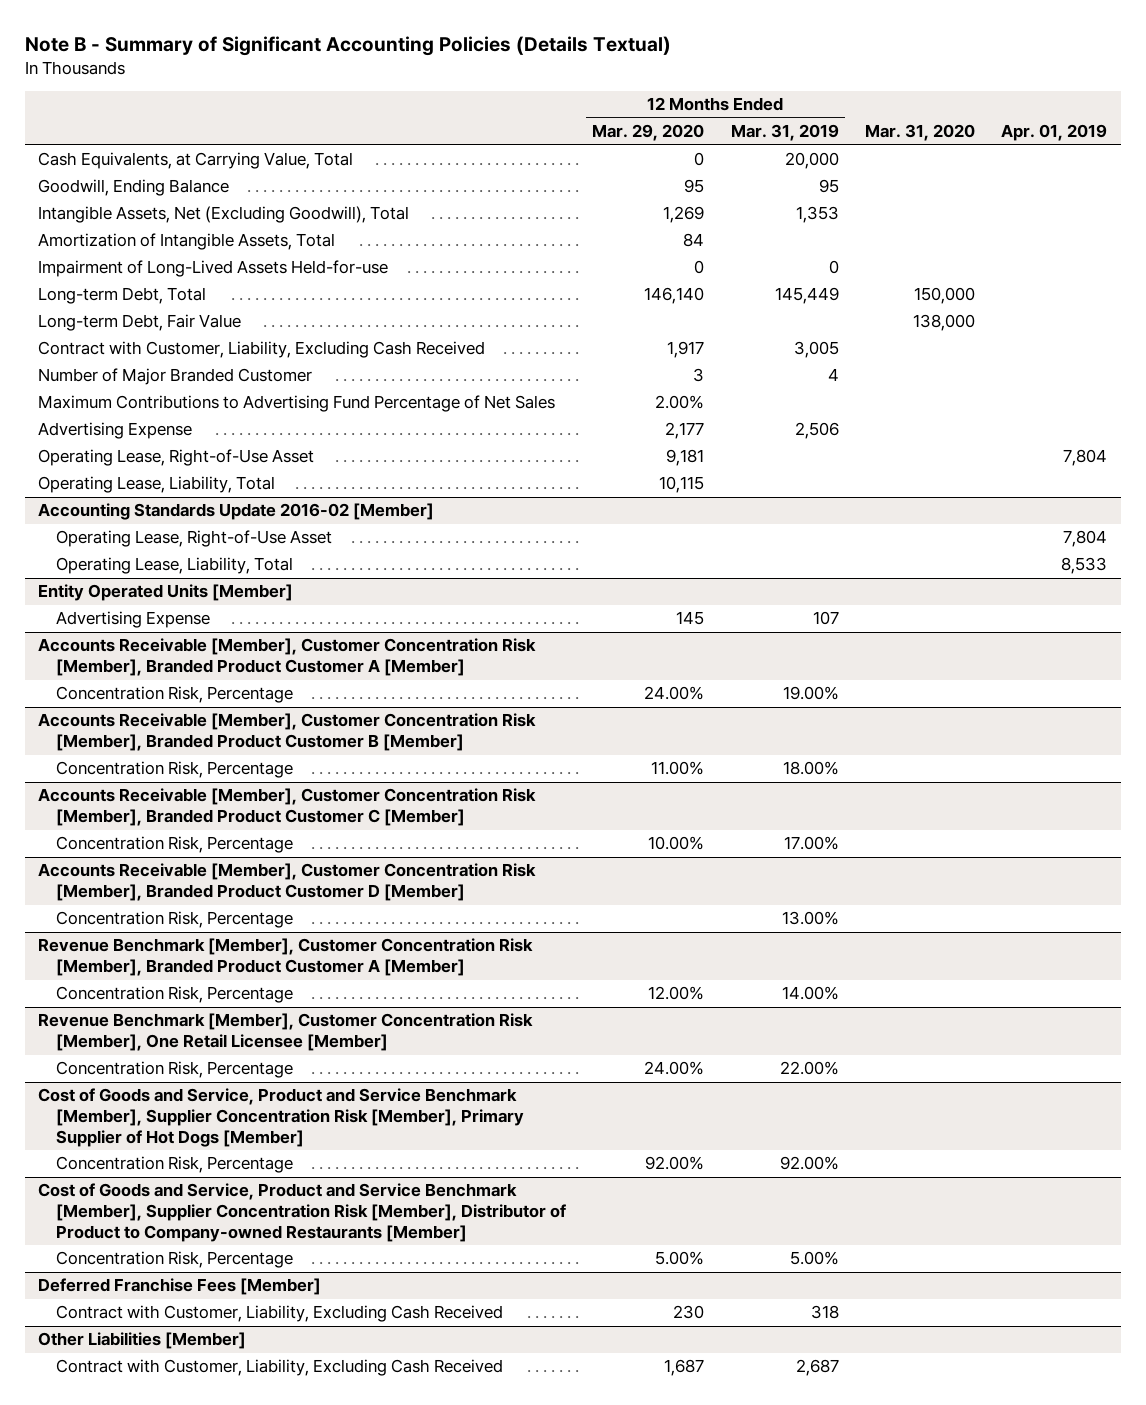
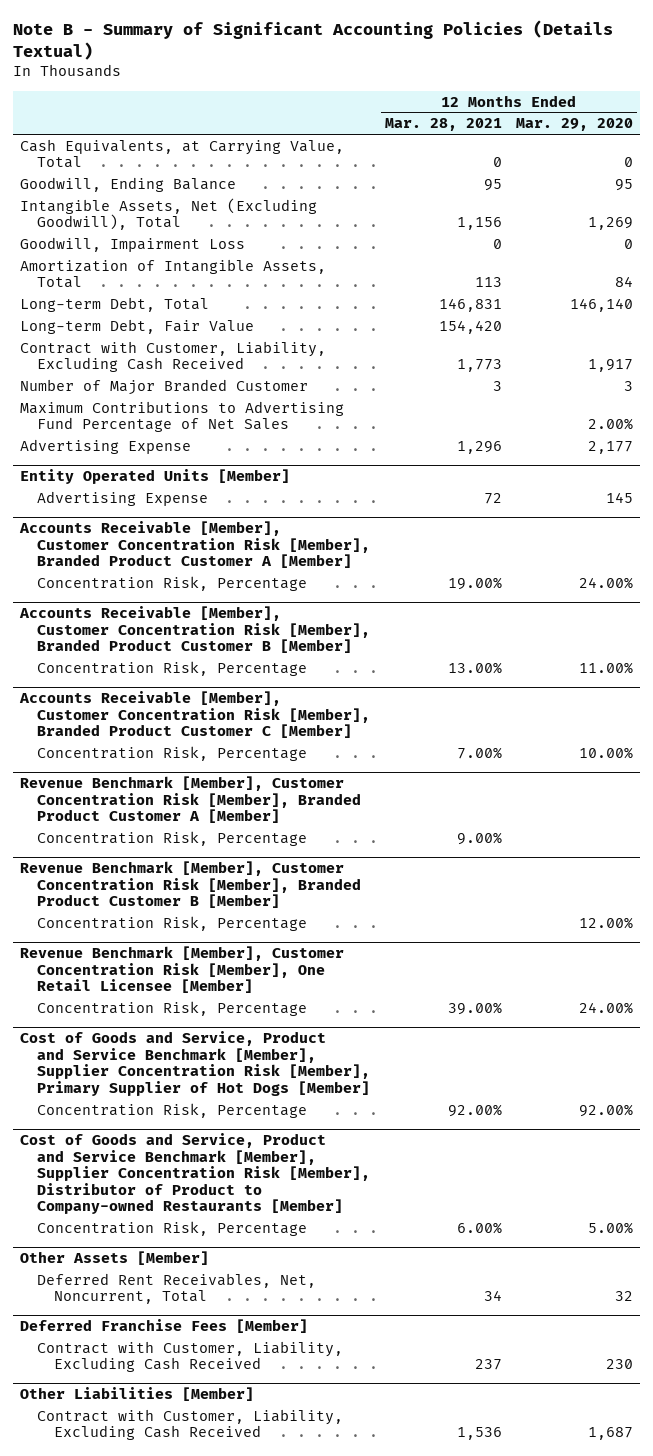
[730,124,839,142] Mar. 31, 2019 -> none
[865,124,976,142] Mar. 31, 2020 -> none
[1001,124,1108,142] Apr. 01, 2019 -> none
none -> [384,118,502,132] Mar. 28, 2021
none -> [20,236,246,252] Goodwill, Impairment Loss
[38,260,389,278] Impairment of Long-Lived Assets Held-for-use -> none
[38,449,315,467] Operating Lease, Right-of-Use Asset -> none
[38,476,276,494] Operating Lease, Liability, Total -> none
[38,503,435,521] Accounting Standards Update 2016-02 [Member] -> none
[55,530,332,548] Operating Lease, Right-of-Use Asset -> none
[55,557,293,575] Operating Lease, Liability, Total -> none
[38,863,537,902] Accounts Receivable [Member], Customer Concentration Risk [Member], Branded Product Customer D [Member] -> none
[55,911,293,929] Concentration Risk, Percentage -> none
none -> [37,830,308,846] Concentration Risk, Percentage
none -> [20,861,362,909] Revenue Benchmark [Member], Customer Concentration Risk [Member], Branded Product Customer B [Member]
none -> [20,1251,210,1266] Other Assets [Member]
none -> [37,1272,317,1305] Deferred Rent Receivables, Net, Noncurrent, Total

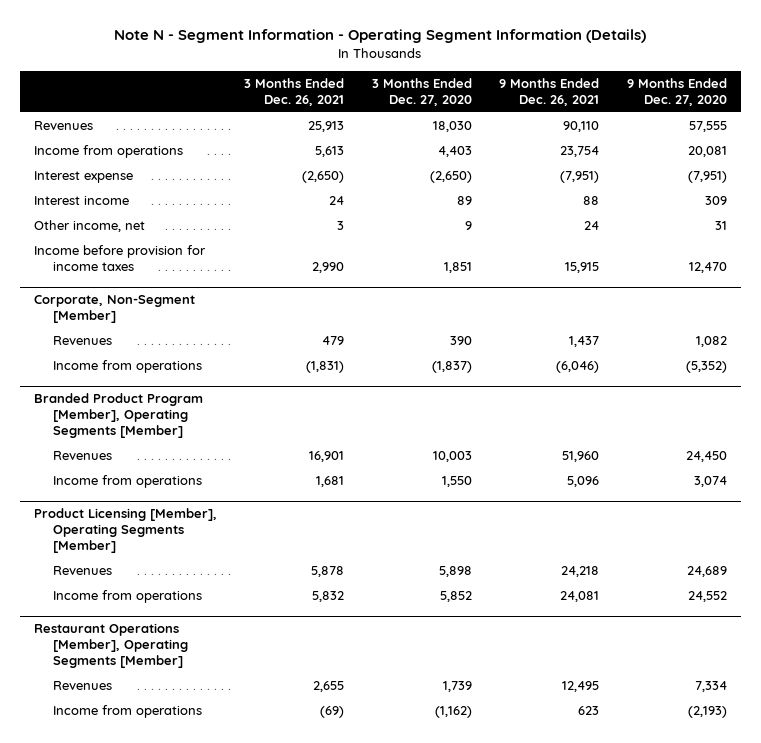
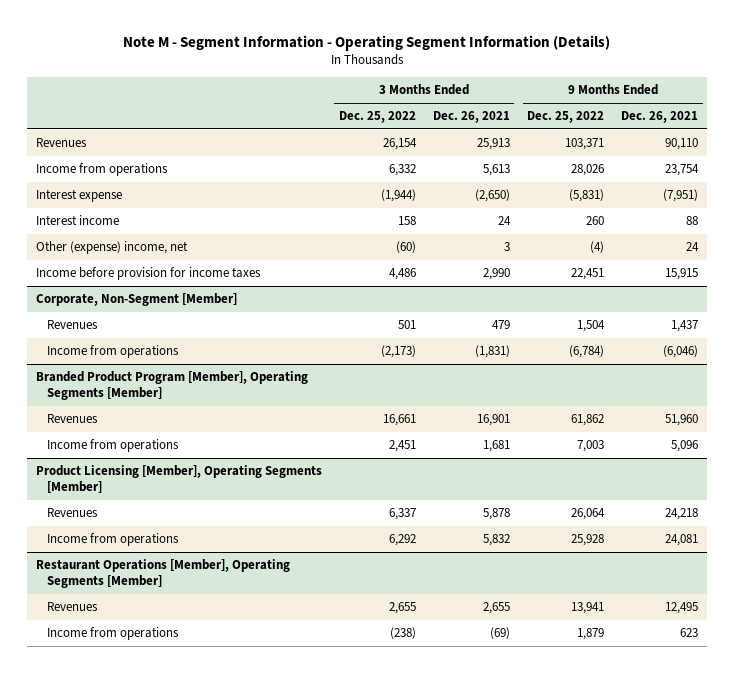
[114,29,647,44] Note N - Segment Information - Operating Segment Information (Details) -> [122,34,610,51] Note M - Segment Information - Operating Segment Information (Details)
[371,77,472,106] 3 Months Ended Dec. 27, 2020 -> none
[626,77,727,106] 9 Months Ended Dec. 27, 2020 -> none
none -> [338,111,416,124] Dec. 25, 2022
none -> [527,111,605,124] Dec. 25, 2022
[33,220,145,233] Other income, net -> [35,241,188,255] Other (expense) income, net

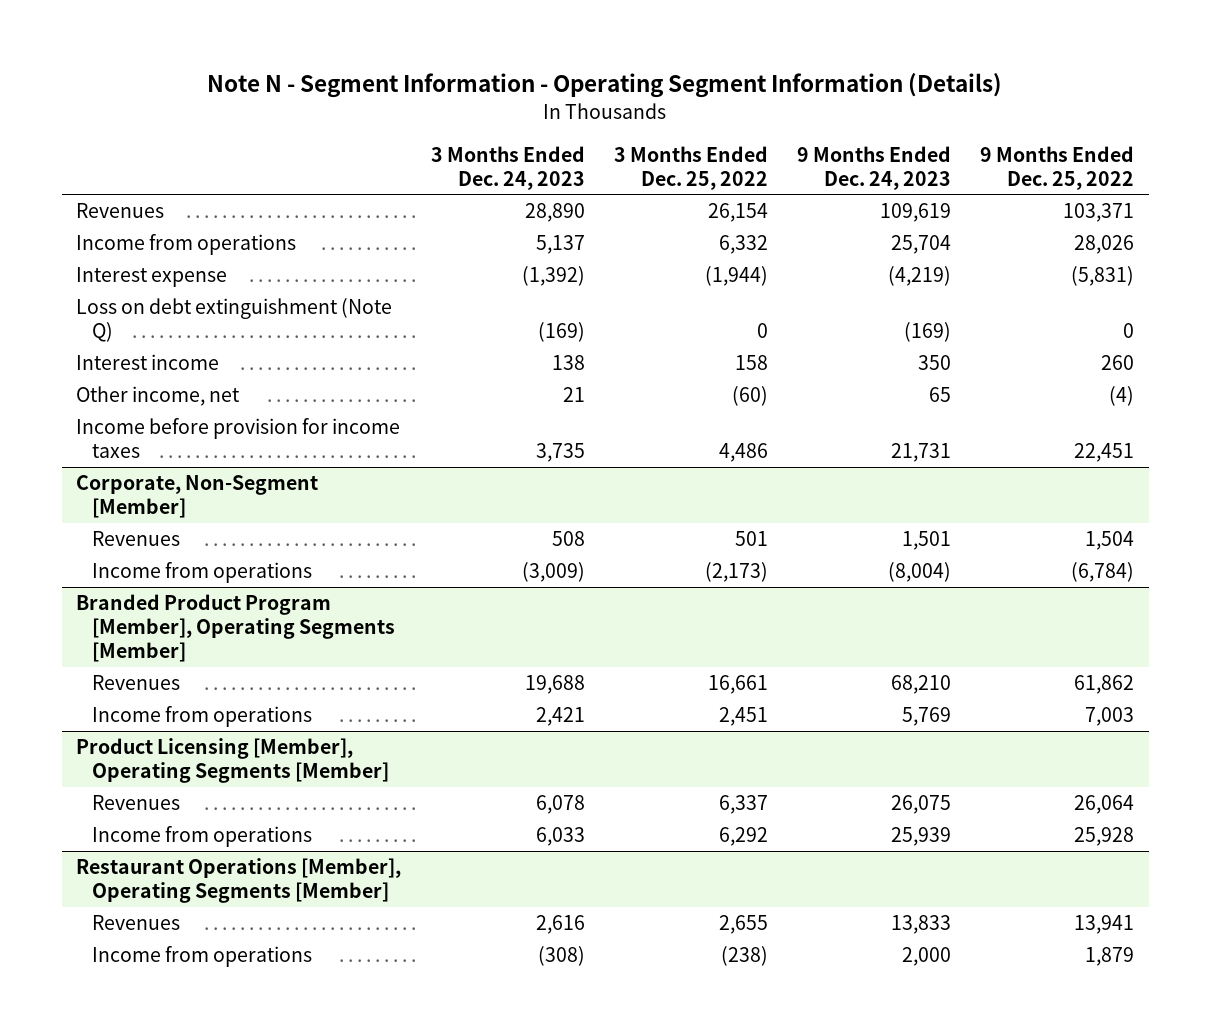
[122,34,610,51] Note M - Segment Information - Operating Segment Information (Details) -> [207,73,1003,99] Note N - Segment Information - Operating Segment Information (Details)
[432,111,510,124] Dec. 26, 2021 -> none
[621,111,699,124] Dec. 26, 2021 -> none
none -> [430,145,585,190] 3 Months Ended Dec. 24, 2023
none -> [797,145,952,190] 9 Months Ended Dec. 24, 2023
none -> [76,297,393,342] Loss on debt extinguishment (Note Q)
[35,241,188,255] Other (expense) income, net -> [76,385,241,406] Other income, net

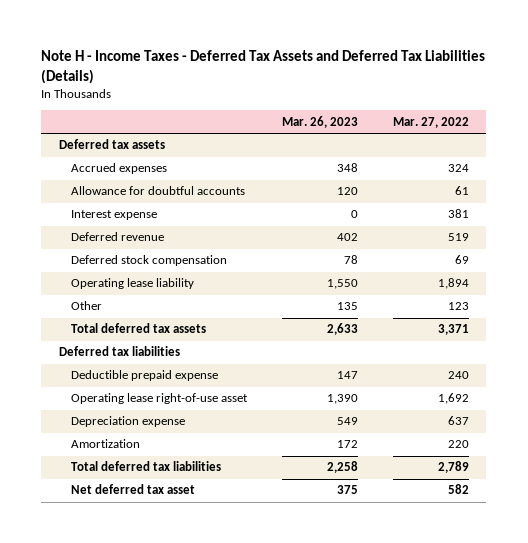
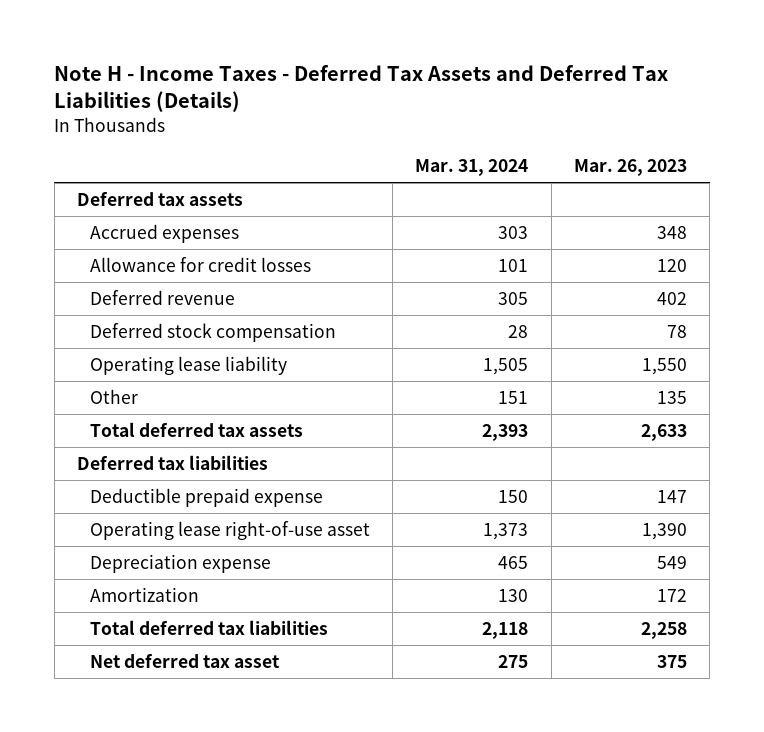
[392,116,469,128] Mar. 27, 2022 -> none
none -> [415,159,529,177] Mar. 31, 2024
[71,210,158,221] Interest expense -> none
[71,186,246,196] Allowance for doubtful accounts -> [89,256,311,272] Allowance for credit losses

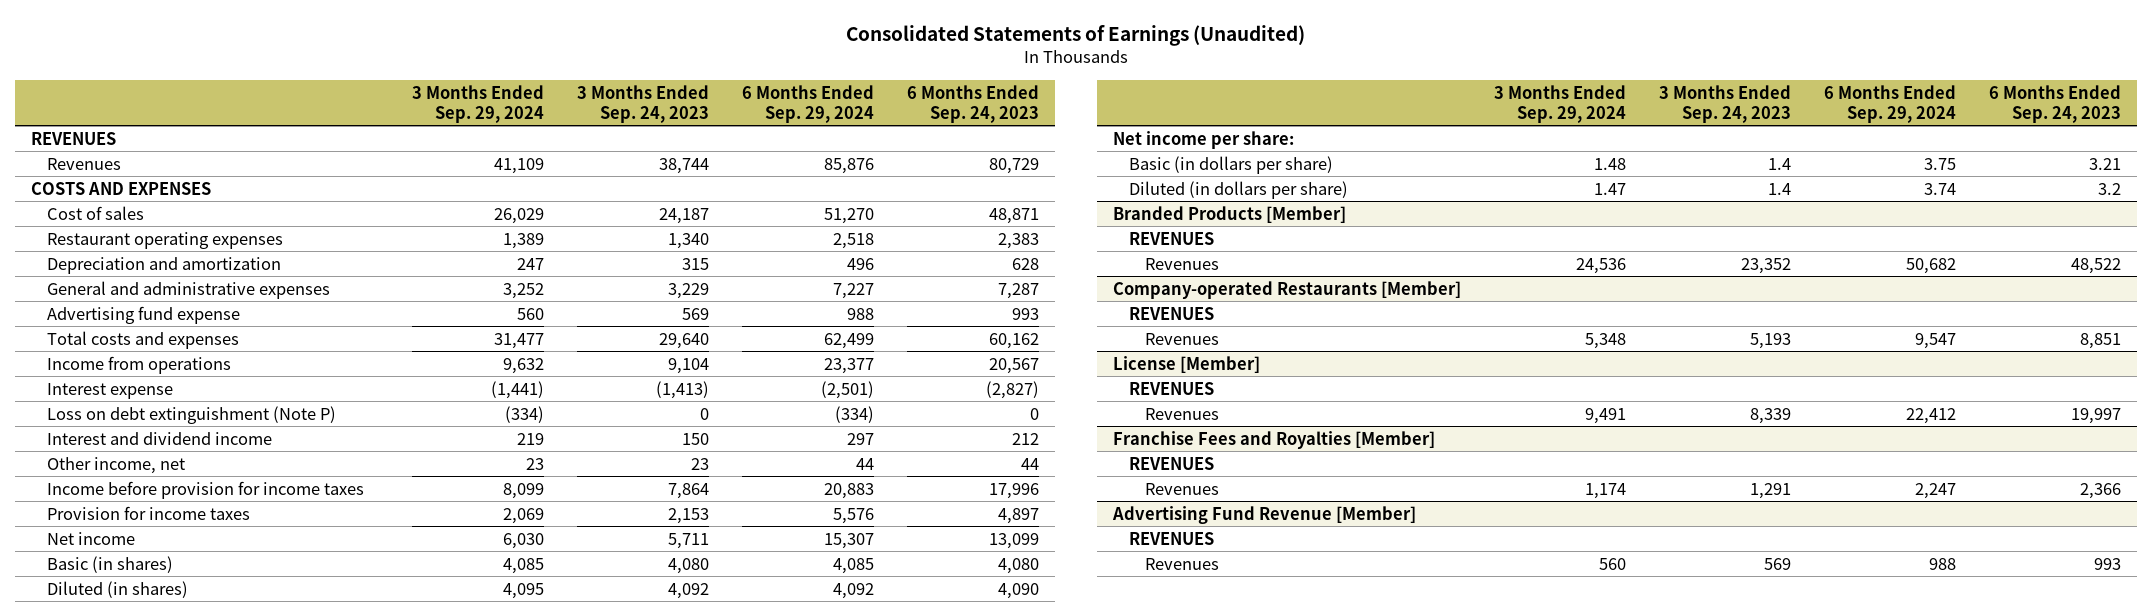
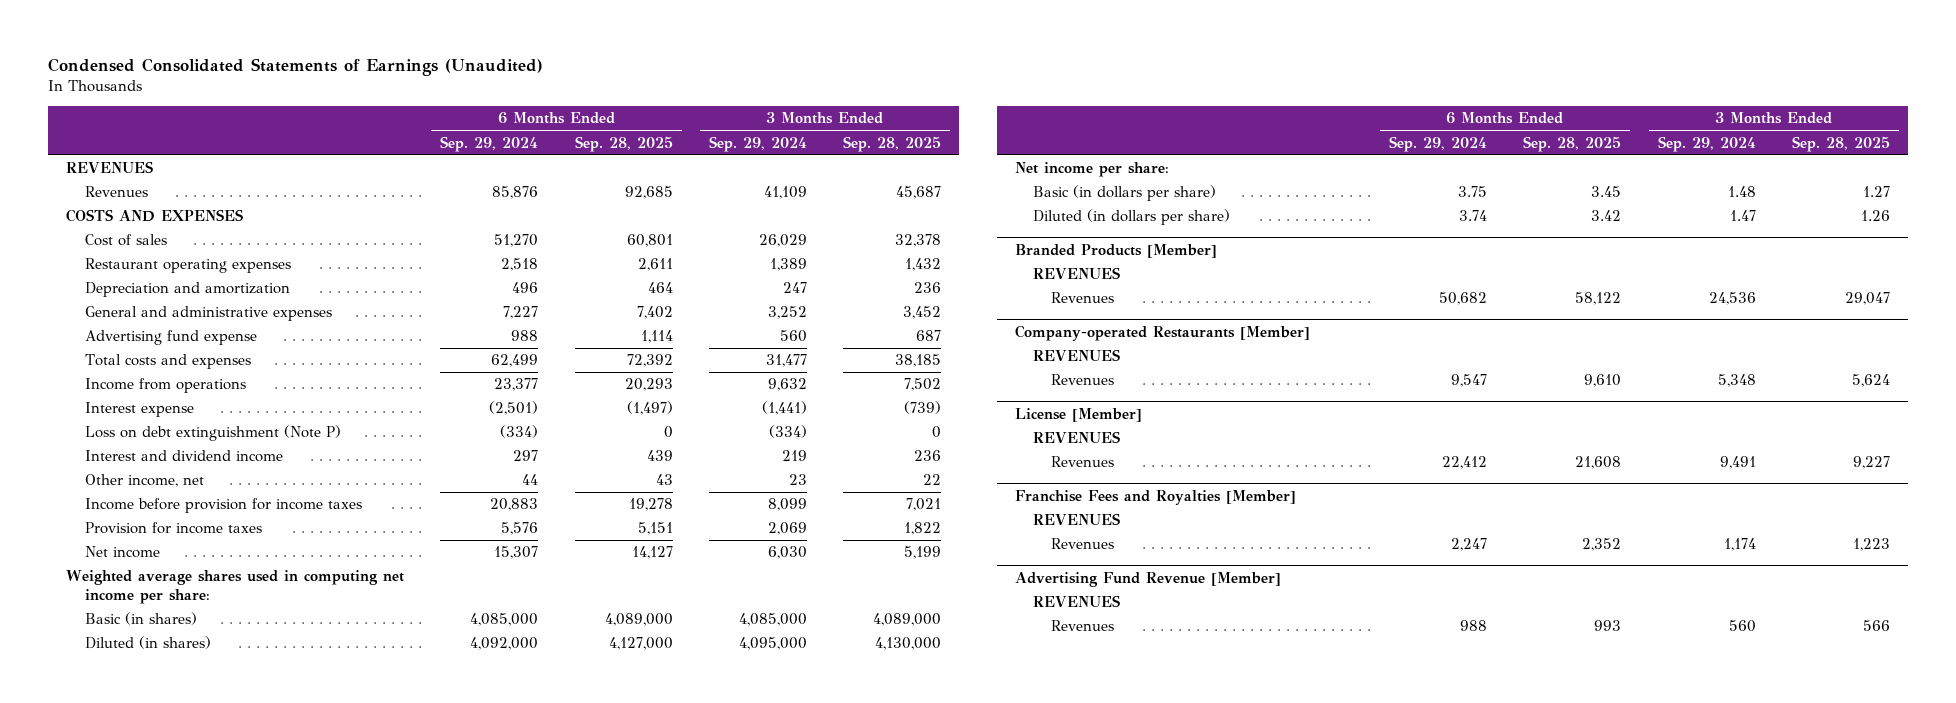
[846,24,1306,46] Consolidated Statements of Earnings (Unaudited) -> [48,58,544,77] Condensed Consolidated Statements of Earnings (Unaudited)
[576,84,709,123] 3 Months Ended Sep. 24, 2023 -> none
[906,84,1039,123] 6 Months Ended Sep. 24, 2023 -> none
none -> [574,135,673,152] Sep. 28, 2025
none -> [843,135,942,152] Sep. 28, 2025
none -> [66,570,405,604] Weighted average shares used in computing net income per share:
[502,557,544,574] 4,085 -> [738,613,807,627] 4,085,000
[832,557,874,574] 4,085 -> [470,613,539,627] 4,085,000
[502,582,544,599] 4,095 -> [738,637,807,651] 4,095,000
[832,582,874,599] 4,092 -> [470,637,539,651] 4,092,000

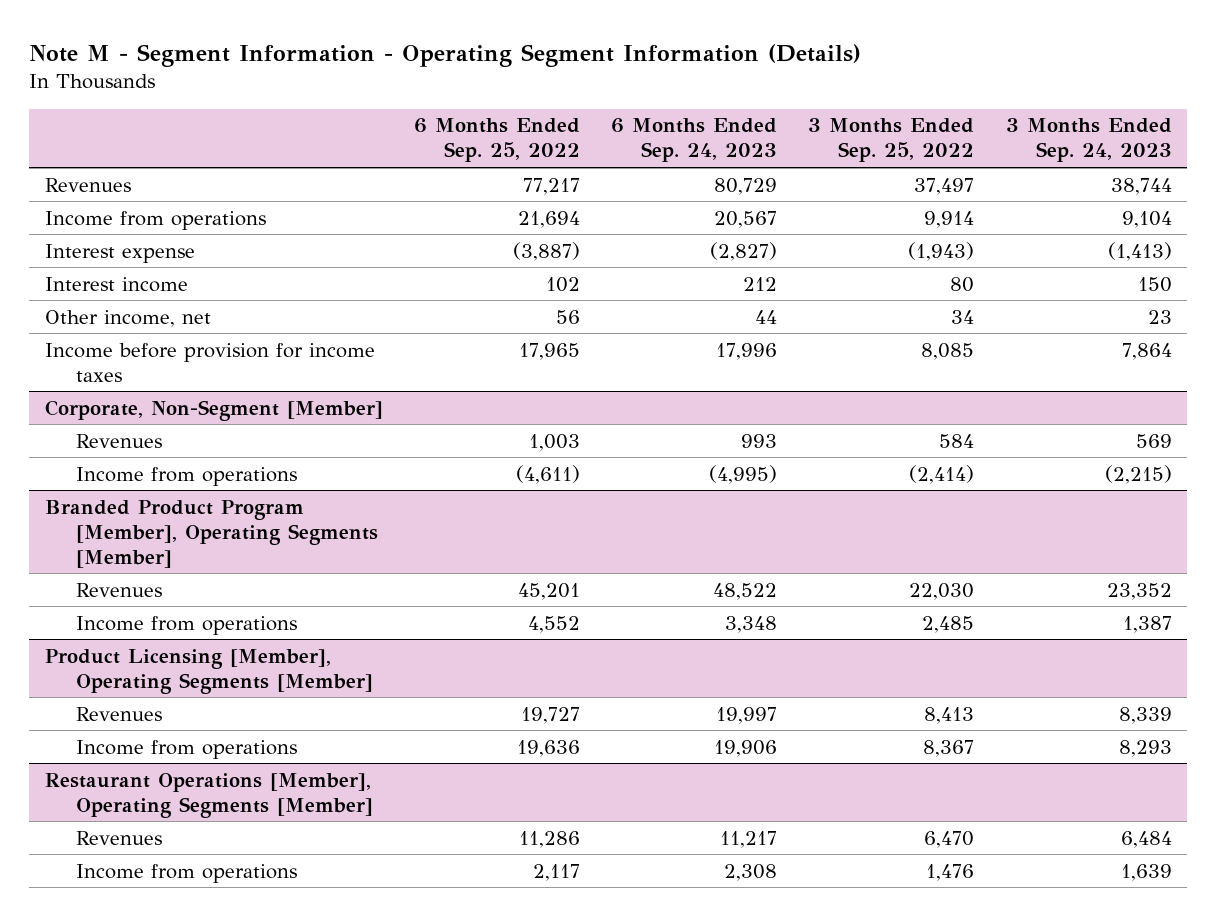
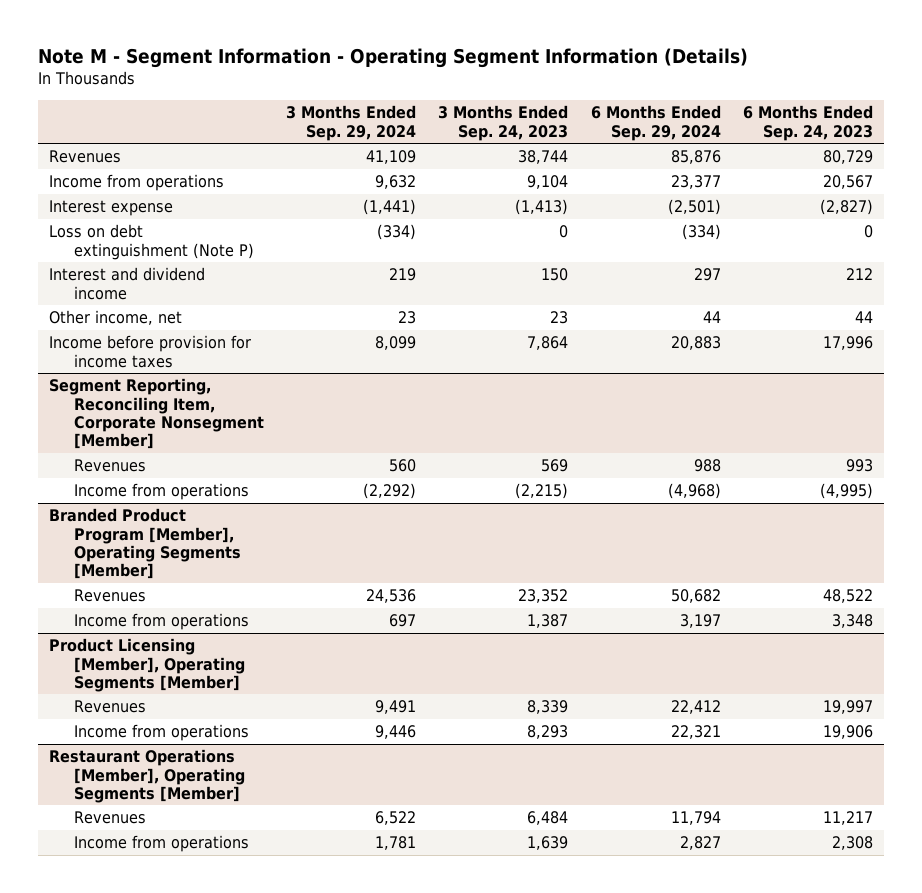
[413,118,580,163] 6 Months Ended Sep. 25, 2022 -> none
[808,118,975,163] 3 Months Ended Sep. 25, 2022 -> none
none -> [286,105,417,141] 3 Months Ended Sep. 29, 2024
none -> [590,105,721,141] 6 Months Ended Sep. 29, 2024
none -> [48,224,254,260] Loss on debt extinguishment (Note P)
[44,276,188,292] Interest income -> [48,267,205,300] Interest and dividend income
[44,399,383,421] Corporate, Non-Segment [Member] -> [48,378,264,450] Segment Reporting, Reconciling Item, Corporate Nonsegment [Member]

